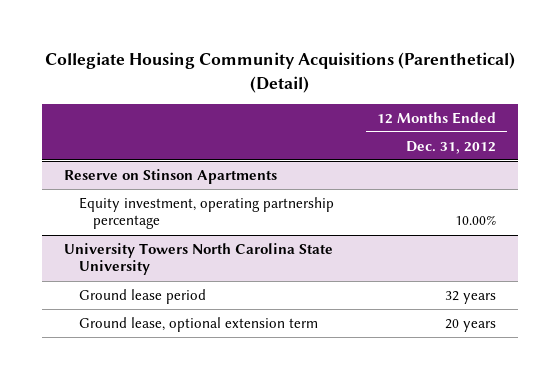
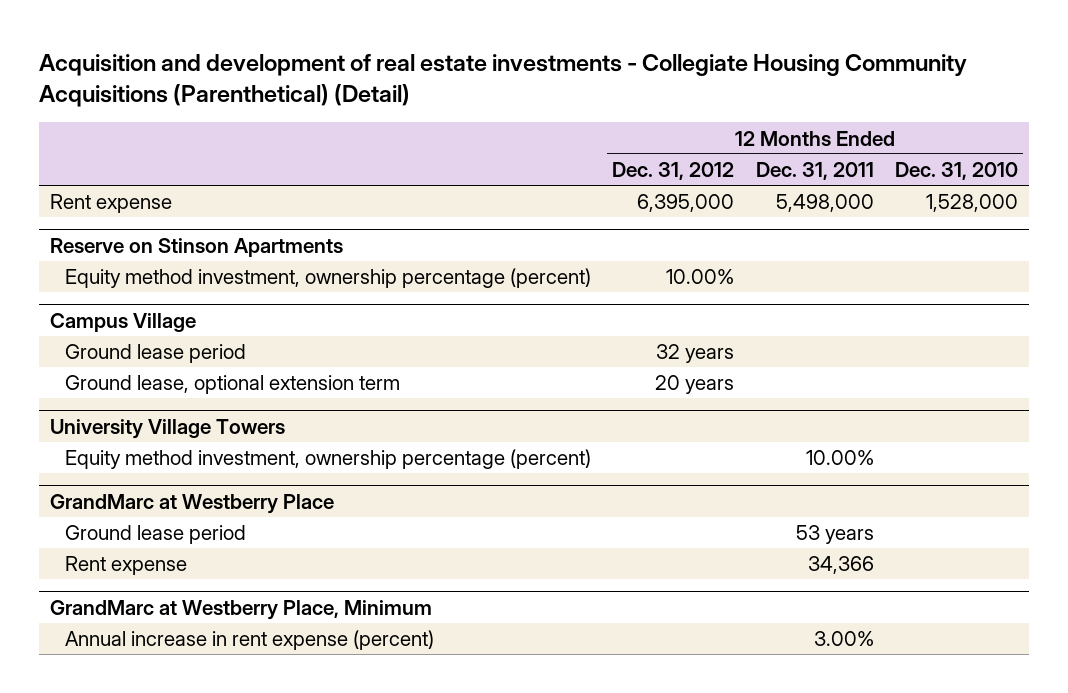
[45,52,516,93] Collegiate Housing Community Acquisitions (Parenthetical) (Detail) -> [39,53,968,108] Acquisition and development of real estate investments - Collegiate Housing Community Acquisitions (Parenthetical) (Detail)
none -> [755,161,874,180] Dec. 31, 2011
none -> [895,161,1019,180] Dec. 31, 2010
none -> [49,194,172,214] Rent expense
[78,196,334,230] Equity investment, operating partnership percentage -> [65,268,592,289] Equity method investment, ownership percentage (percent)
[63,242,333,276] University Towers North Carolina State University -> [49,312,196,332] Campus Village
none -> [49,418,285,439] University Village Towers
none -> [65,449,592,470] Equity method investment, ownership percentage (percent)
none -> [49,493,334,514] GrandMarc at Westberry Place
none -> [65,525,247,545] Ground lease period
none -> [65,556,188,576] Rent expense
none -> [49,599,432,620] GrandMarc at Westberry Place, Minimum
none -> [65,630,435,651] Annual increase in rent expense (percent)

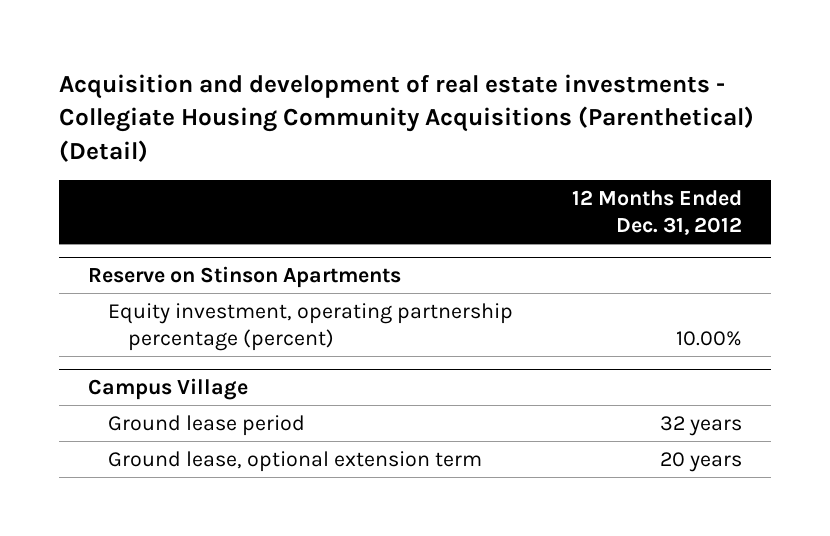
[755,161,874,180] Dec. 31, 2011 -> none
[895,161,1019,180] Dec. 31, 2010 -> none
[49,194,172,214] Rent expense -> none
[65,268,592,289] Equity method investment, ownership percentage (percent) -> [107,302,513,352] Equity investment, operating partnership percentage (percent)
[49,418,285,439] University Village Towers -> none
[65,449,592,470] Equity method investment, ownership percentage (percent) -> none
[49,493,334,514] GrandMarc at Westberry Place -> none
[65,525,247,545] Ground lease period -> none
[65,556,188,576] Rent expense -> none
[49,599,432,620] GrandMarc at Westberry Place, Minimum -> none
[65,630,435,651] Annual increase in rent expense (percent) -> none

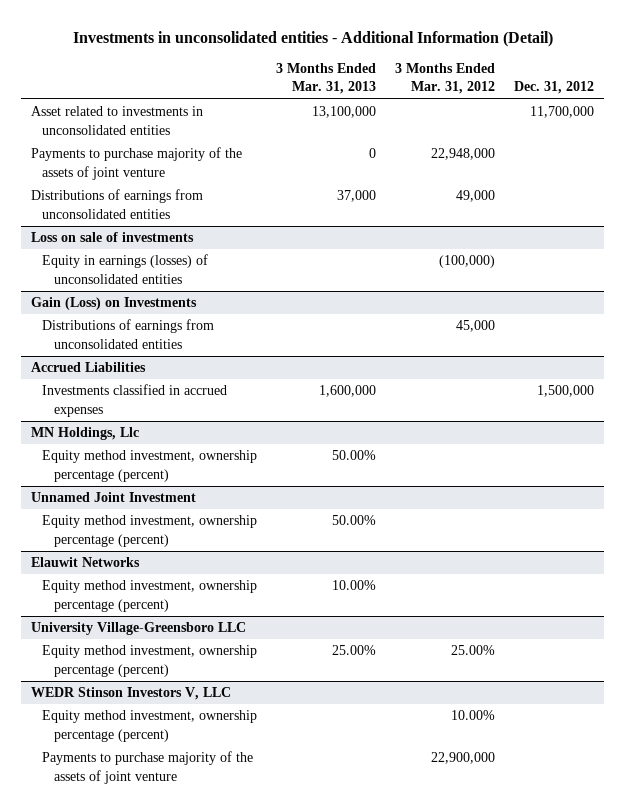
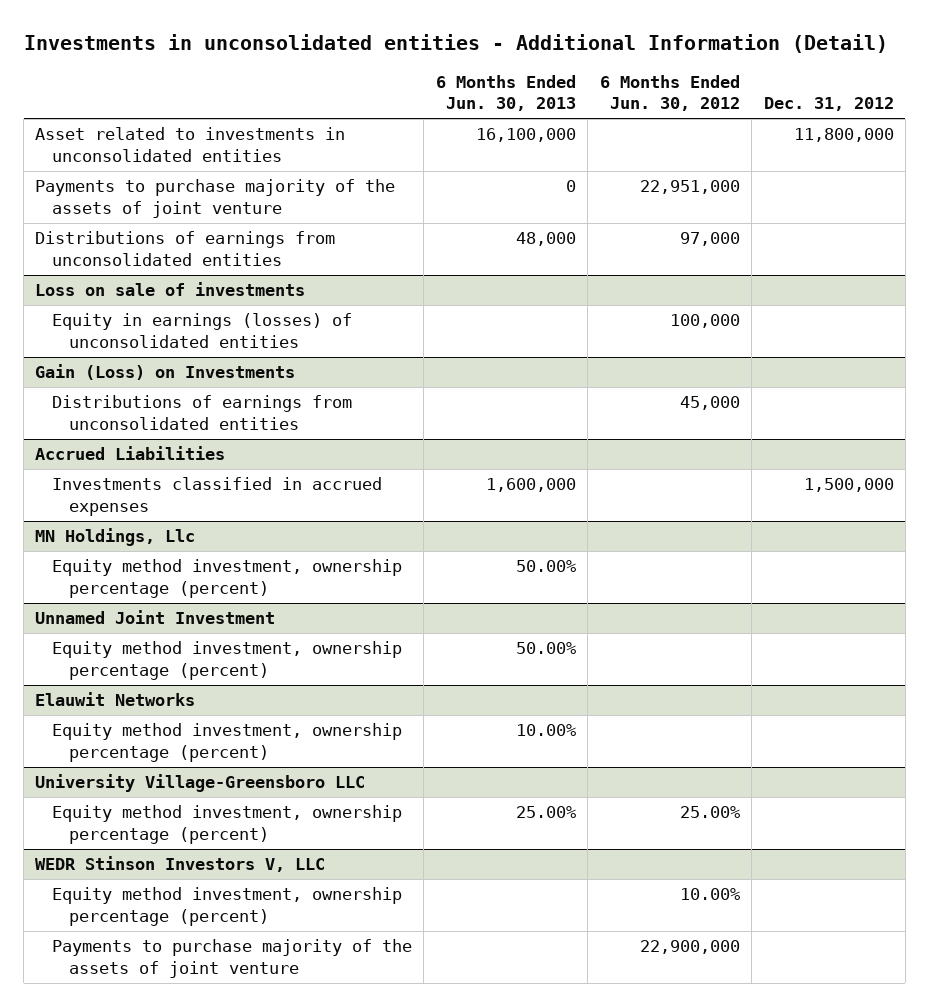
[276,63,377,95] 3 Months Ended Mar. 31, 2013 -> none
[395,63,496,95] 3 Months Ended Mar. 31, 2012 -> none
none -> [435,74,576,111] 6 Months Ended Jun. 30, 2013
none -> [599,74,740,111] 6 Months Ended Jun. 30, 2012
[530,106,595,119] 11,700,000 -> [793,128,894,143] 11,800,000

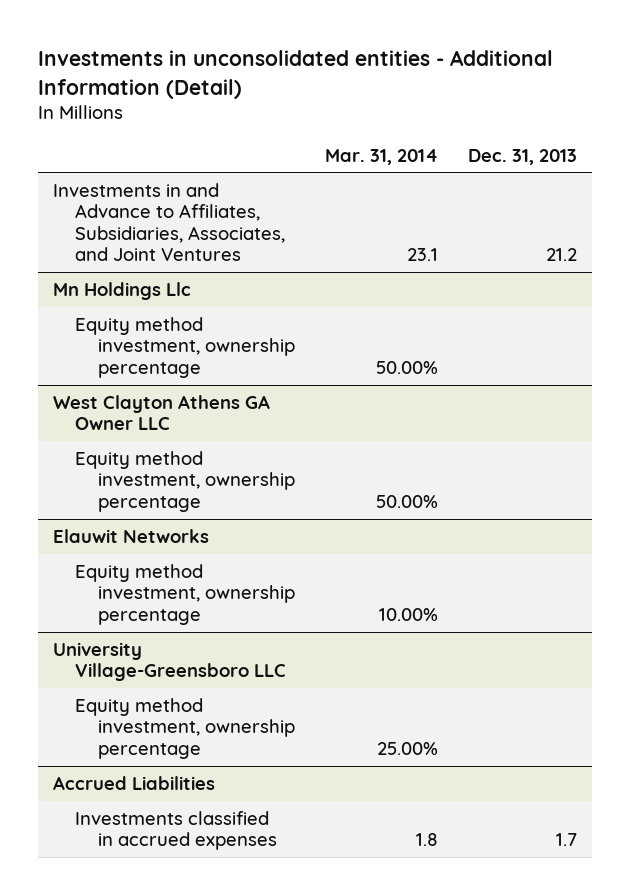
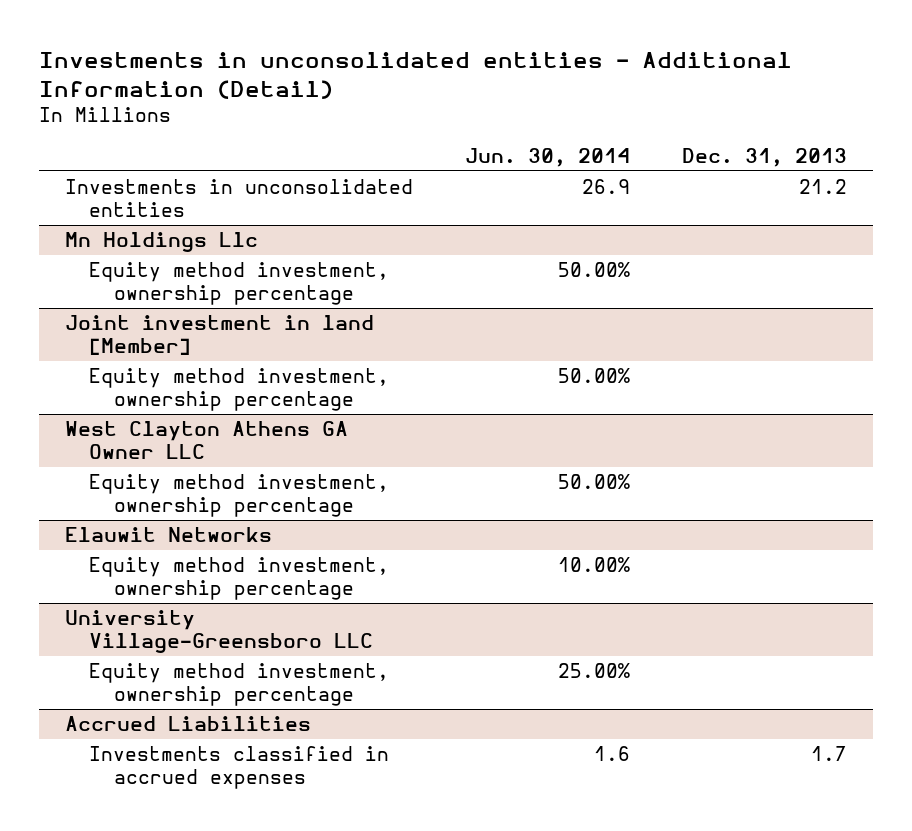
[325,148,439,165] Mar. 31, 2014 -> none
none -> [464,147,630,167] Jun. 30, 2014
[52,182,286,262] Investments in and Advance to Affiliates, Subsidiaries, Associates, and Joint Ventures -> [64,178,413,218] Investments in unconsolidated entities
none -> [64,314,374,356] Joint investment in land [Member]
none -> [89,367,390,412] Equity method investment, ownership percentage

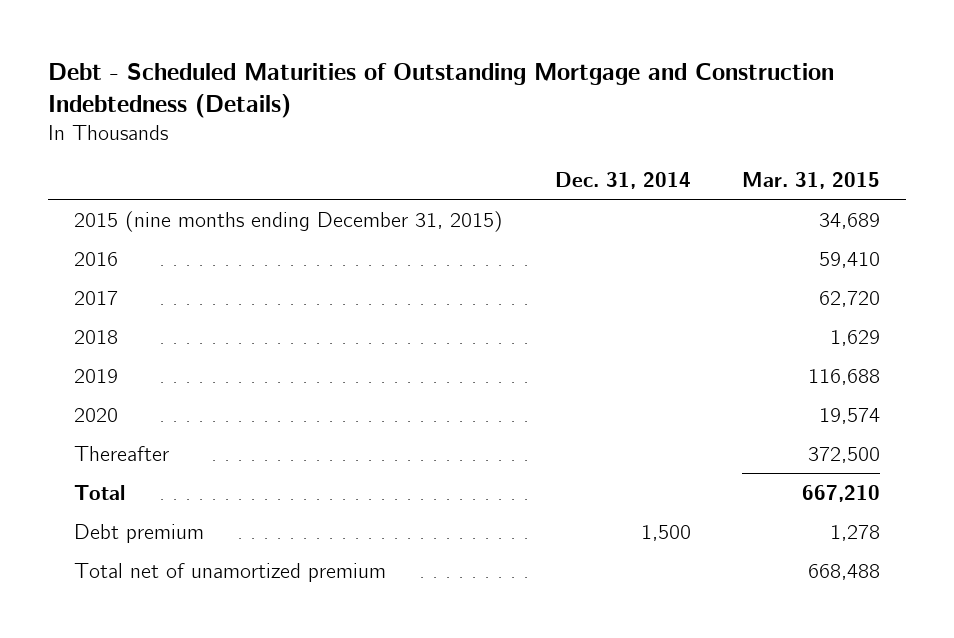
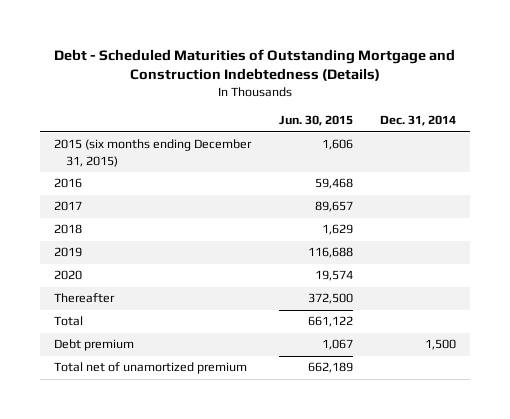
[742,171,881,189] Mar. 31, 2015 -> none
none -> [278,115,353,127] Jun. 30, 2015
[74,210,504,232] 2015 (nine months ending December 31, 2015) -> [53,139,252,167] 2015 (six months ending December 31, 2015)

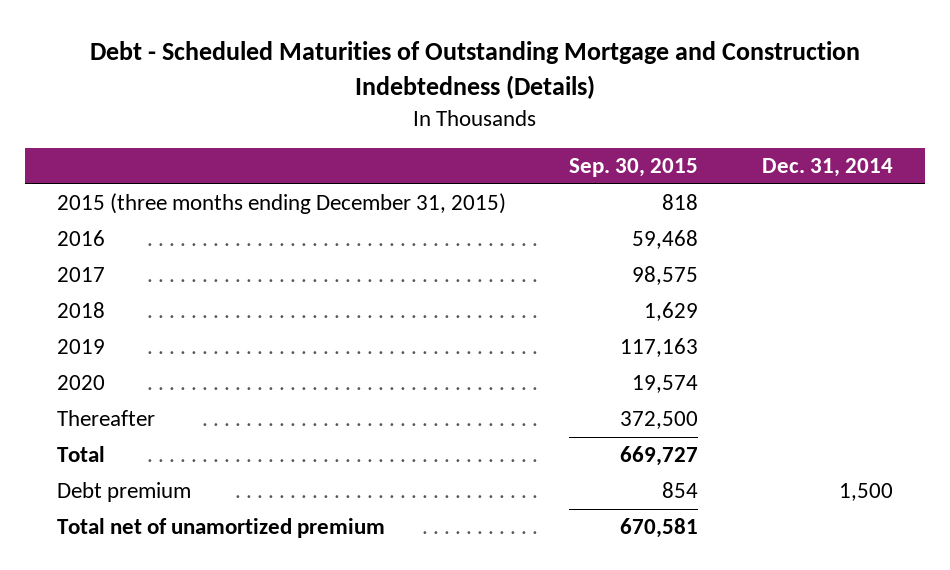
[278,115,353,127] Jun. 30, 2015 -> none
none -> [569,158,699,178] Sep. 30, 2015
[53,139,252,167] 2015 (six months ending December 31, 2015) -> [56,193,506,215] 2015 (three months ending December 31, 2015)

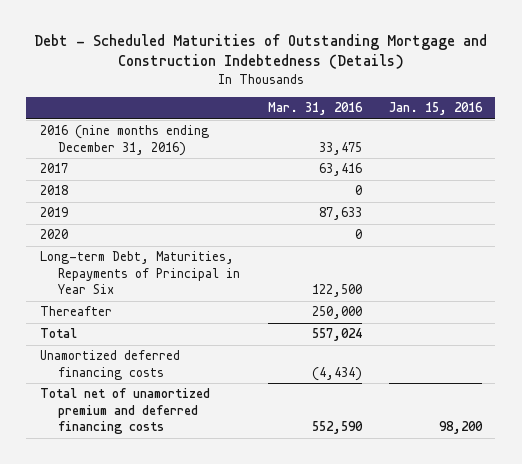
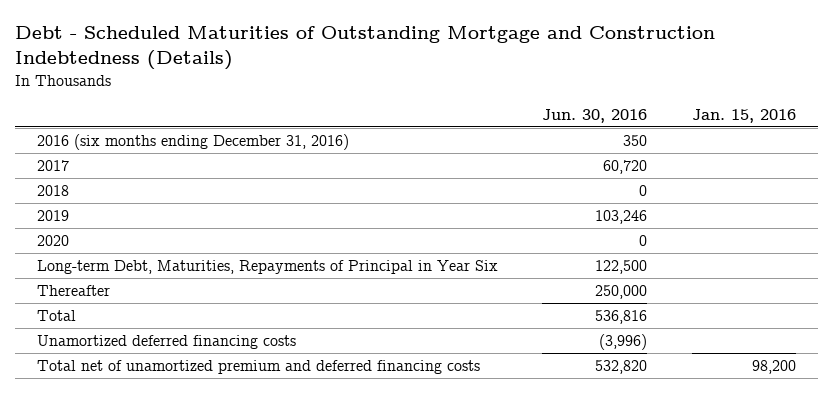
[267,101,363,115] Mar. 31, 2016 -> none
none -> [542,108,648,123] Jun. 30, 2016
[40,125,210,156] 2016 (nine months ending December 31, 2016) -> [36,134,349,151] 2016 (six months ending December 31, 2016)

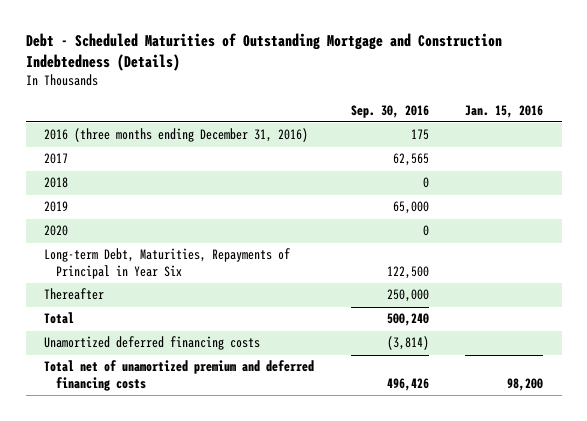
[542,108,648,123] Jun. 30, 2016 -> none
none -> [350,104,429,118] Sep. 30, 2016
[36,134,349,151] 2016 (six months ending December 31, 2016) -> [43,128,308,143] 2016 (three months ending December 31, 2016)

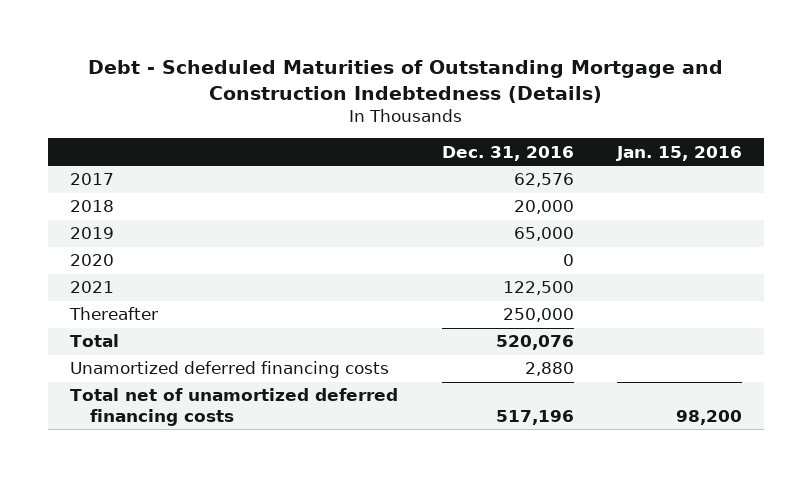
[350,104,429,118] Sep. 30, 2016 -> none
none -> [441,145,574,161] Dec. 31, 2016
[43,128,308,143] 2016 (three months ending December 31, 2016) -> none
[43,248,290,279] Long-term Debt, Maturities, Repayments of Principal in Year Six -> none
none -> [70,281,115,294] 2021
[43,360,314,391] Total net of unamortized premium and deferred financing costs -> [70,388,399,426] Total net of unamortized deferred financing costs

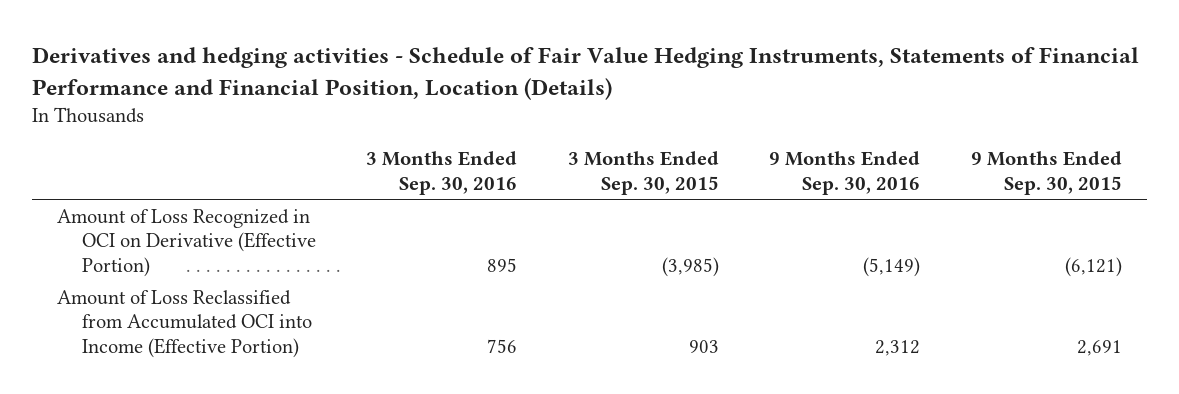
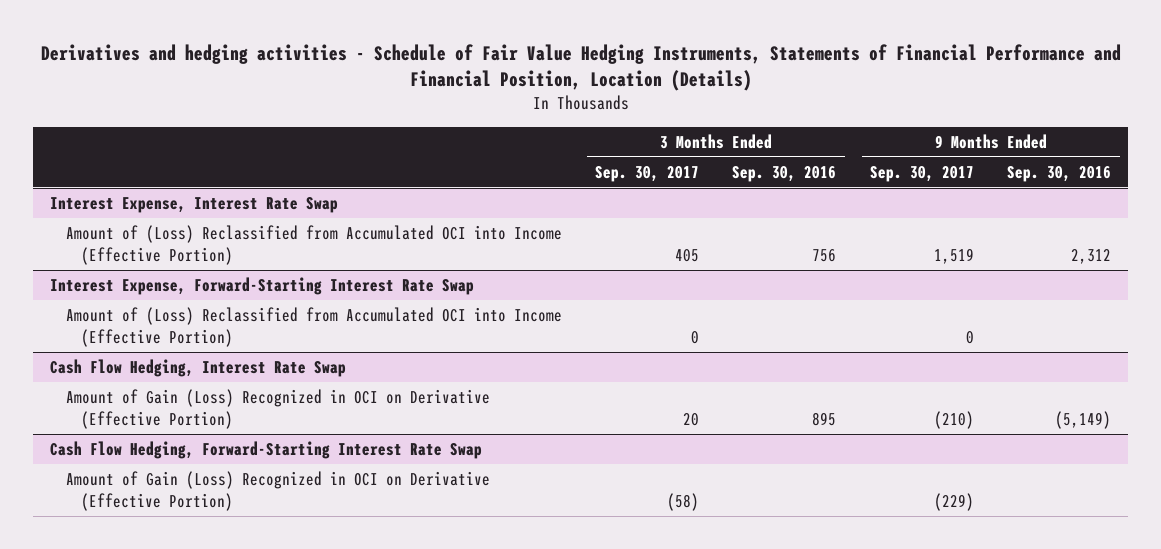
[567,151,719,195] 3 Months Ended Sep. 30, 2015 -> none
[970,151,1122,195] 9 Months Ended Sep. 30, 2015 -> none
none -> [594,165,699,182] Sep. 30, 2017
none -> [869,165,974,182] Sep. 30, 2017
[56,208,317,277] Amount of Loss Recognized in OCI on Derivative (Effective Portion) -> none
[56,289,313,358] Amount of Loss Reclassified from Accumulated OCI into Income (Effective Portion) -> none
none -> [49,197,338,214] Interest Expense, Interest Rate Swap
none -> [65,225,562,266] Amount of (Loss) Reclassified from Accumulated OCI into Income (Effective Portion)
none -> [49,277,474,296] Interest Expense, Forward-Starting Interest Rate Swap
none -> [65,307,562,348] Amount of (Loss) Reclassified from Accumulated OCI into Income (Effective Portion)
none -> [49,359,346,378] Cash Flow Hedging, Interest Rate Swap
none -> [65,389,490,430] Amount of Gain (Loss) Recognized in OCI on Derivative (Effective Portion)
none -> [49,441,482,460] Cash Flow Hedging, Forward-Starting Interest Rate Swap
none -> [65,471,490,512] Amount of Gain (Loss) Recognized in OCI on Derivative (Effective Portion)

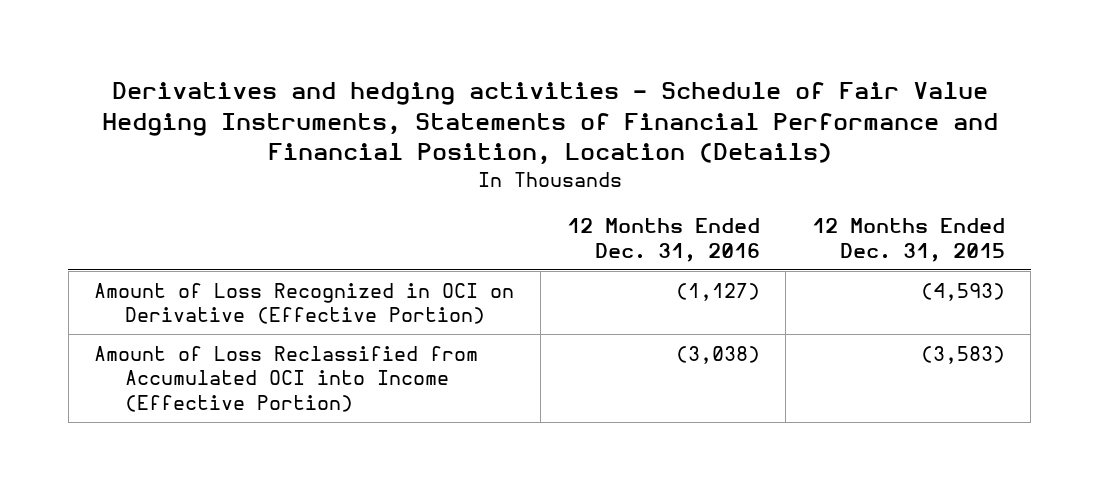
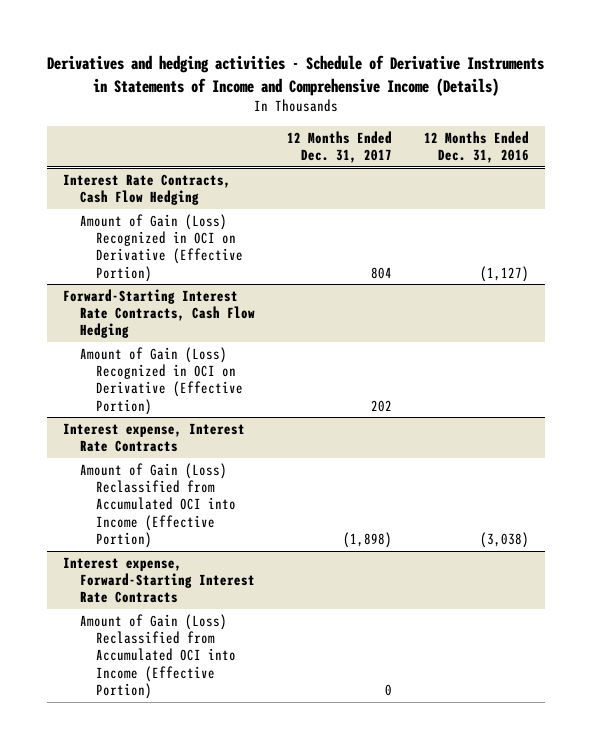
[101,81,998,165] Derivatives and hedging activities - Schedule of Fair Value Hedging Instruments, Statements of Financial Performance and Financial Position, Location (Details) -> [47,55,545,96] Derivatives and hedging activities - Schedule of Derivative Instruments in Statements of Income and Comprehensive Income (Details)
[811,218,1005,263] 12 Months Ended Dec. 31, 2015 -> none
none -> [286,130,392,163] 12 Months Ended Dec. 31, 2017
[94,282,515,325] Amount of Loss Recognized in OCI on Derivative (Effective Portion) -> none
[94,345,479,413] Amount of Loss Reclassified from Accumulated OCI into Income (Effective Portion) -> none
none -> [62,173,231,206] Interest Rate Contracts, Cash Flow Hedging
none -> [79,213,244,282] Amount of Gain (Loss) Recognized in OCI on Derivative (Effective Portion)
none -> [62,288,255,339] Forward-Starting Interest Rate Contracts, Cash Flow Hedging
none -> [79,346,244,415] Amount of Gain (Loss) Recognized in OCI on Derivative (Effective Portion)
none -> [62,422,245,453] Interest expense, Interest Rate Contracts
none -> [79,462,237,548] Amount of Gain (Loss) Reclassified from Accumulated OCI into Income (Effective Portion)
none -> [62,556,255,604] Interest expense, Forward-Starting Interest Rate Contracts
none -> [79,613,237,699] Amount of Gain (Loss) Reclassified from Accumulated OCI into Income (Effective Portion)

